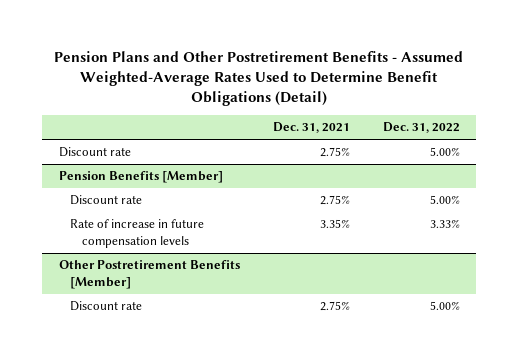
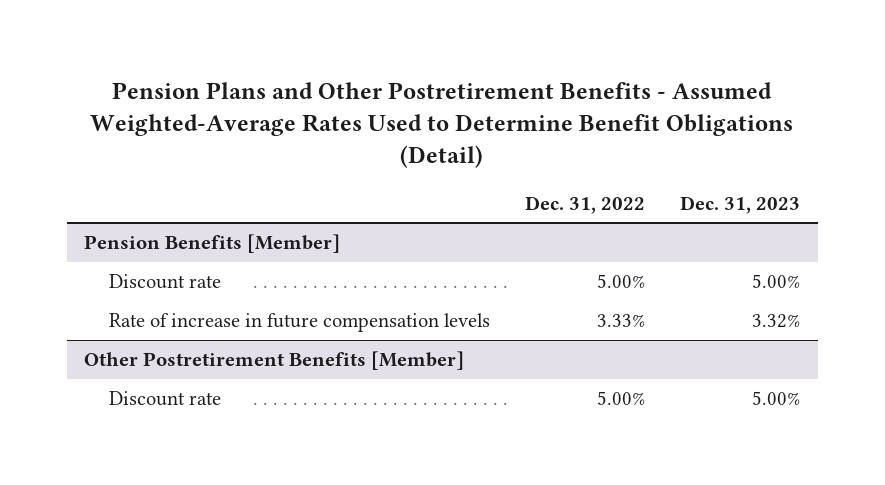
[272,122,350,134] Dec. 31, 2021 -> none
none -> [680,195,801,214] Dec. 31, 2023
[58,147,131,158] Discount rate -> none

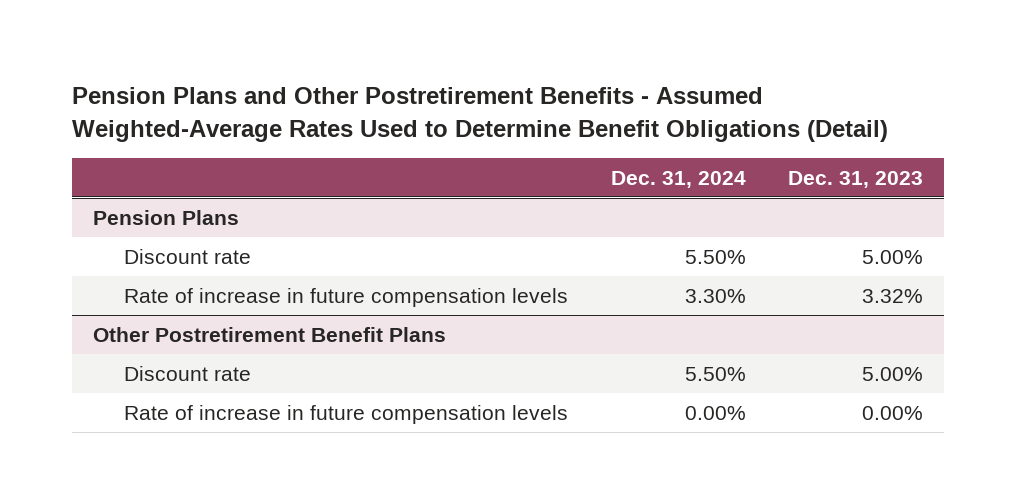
[525,195,646,214] Dec. 31, 2022 -> none
none -> [610,170,746,188] Dec. 31, 2024
[84,234,341,254] Pension Benefits [Member] -> [93,209,240,225] Pension Plans
[84,351,465,371] Other Postretirement Benefits [Member] -> [93,326,447,342] Other Postretirement Benefit Plans
none -> [124,404,569,424] Rate of increase in future compensation levels

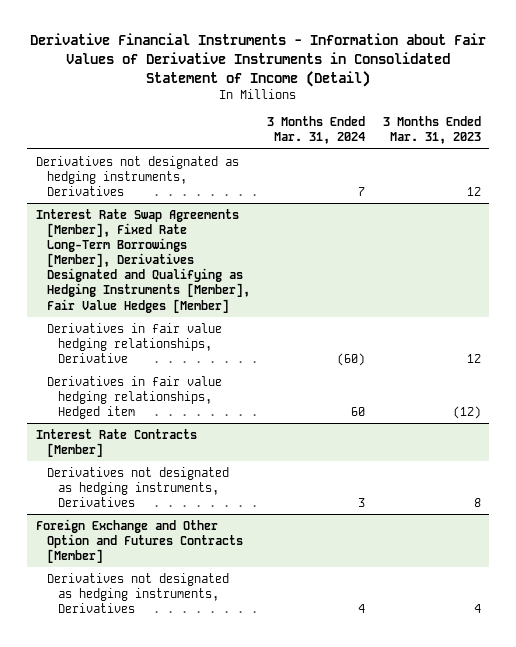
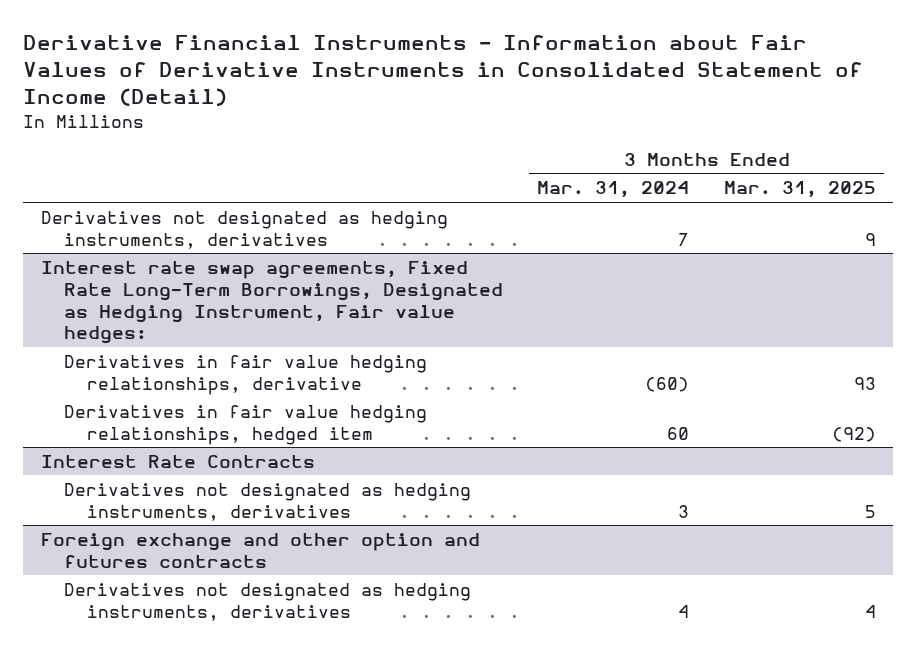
[382,116,481,145] 3 Months Ended Mar. 31, 2023 -> none
none -> [723,181,876,199] Mar. 31, 2025
[35,155,239,196] Derivatives not designated as hedging instruments, Derivatives -> [40,210,448,249] Derivatives not designated as hedging instruments, derivatives
[35,208,250,313] Interest Rate Swap Agreements [Member], Fixed Rate Long-Term Borrowings [Member], Derivatives Designated and Qualifying as Hedging Instruments [Member], Fair Value Hedges [Member] -> [40,260,503,345] Interest rate swap agreements, Fixed Rate Long-Term Borrowings, Designated as Hedging Instrument, Fair value hedges:
[46,322,222,363] Derivatives in fair value hedging relationships, Derivative -> [63,354,427,395] Derivatives in fair value hedging relationships, derivative
[46,375,222,419] Derivatives in fair value hedging relationships, Hedged item -> [63,404,427,445] Derivatives in fair value hedging relationships, hedged item
[35,428,197,457] Interest Rate Contracts [Member] -> [40,454,315,468] Interest Rate Contracts
[46,466,229,507] Derivatives not designated as hedging instruments, Derivatives -> [63,482,471,521] Derivatives not designated as hedging instruments, derivatives
[35,518,243,563] Foreign Exchange and Other Option and Futures Contracts [Member] -> [40,532,480,568] Foreign exchange and other option and futures contracts
[46,572,229,613] Derivatives not designated as hedging instruments, Derivatives -> [63,582,471,621] Derivatives not designated as hedging instruments, derivatives

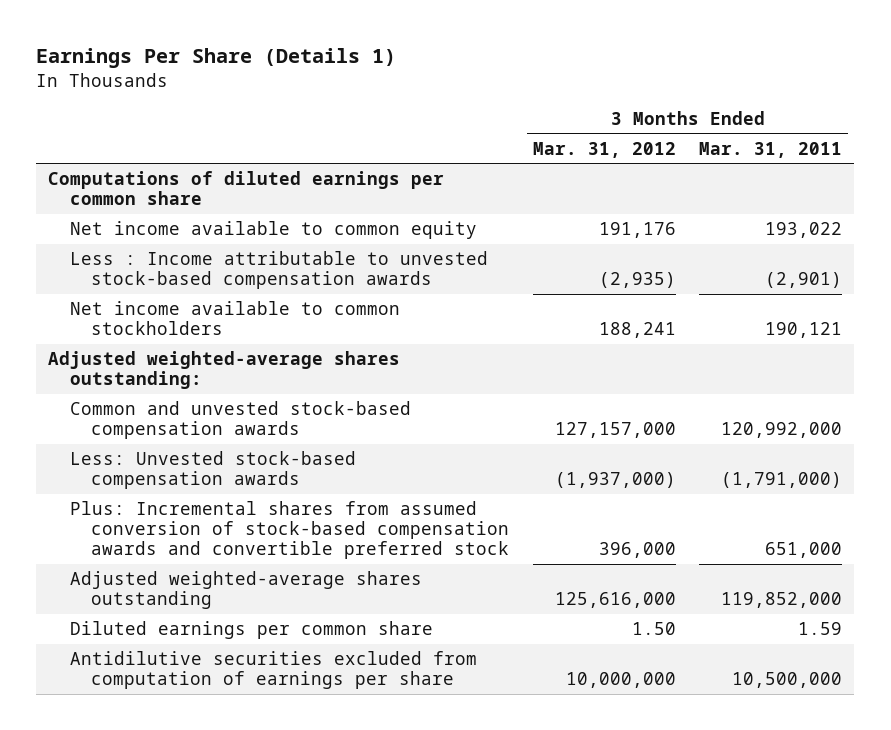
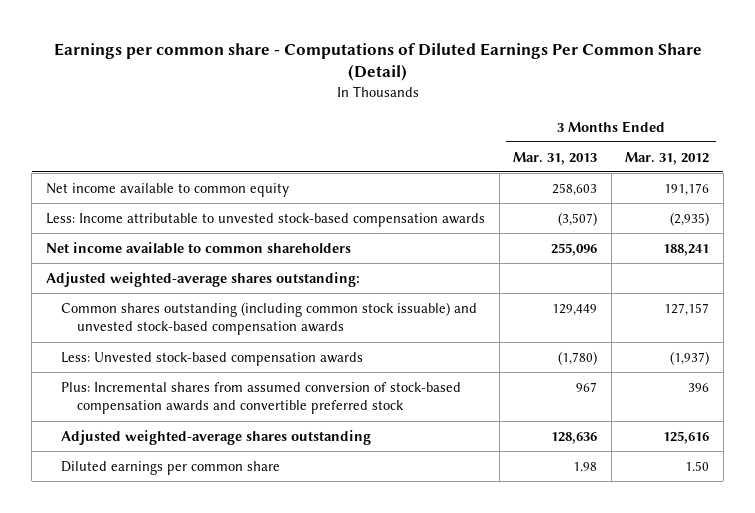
[36,48,397,69] Earnings Per Share (Details 1) -> [53,42,702,82] Earnings per common share - Computations of Diluted Earnings Per Common Share (Detail)
[699,141,843,158] Mar. 31, 2011 -> none
none -> [513,151,598,165] Mar. 31, 2013
[48,171,445,206] Computations of diluted earnings per common share -> none
[69,251,488,290] Less : Income attributable to unvested stock-based compensation awards -> [45,212,485,227] Less: Income attributable to unvested stock-based compensation awards
[69,301,400,336] Net income available to common stockholders -> [45,241,351,254] Net income available to common shareholders
[69,401,411,440] Common and unvested stock-based compensation awards -> [61,301,478,336] Common shares outstanding (including common stock issuable) and unvested stock-based compensation awards
[554,422,676,439] 127,157,000 -> [664,302,710,316] 127,157
[554,472,676,489] (1,937,000) -> [670,350,710,365] (1,937)
[598,542,676,559] 396,000 -> [688,382,710,392] 396
[554,592,676,609] 125,616,000 -> [663,430,710,444] 125,616
[69,651,477,690] Antidilutive securities excluded from computation of earnings per share -> none

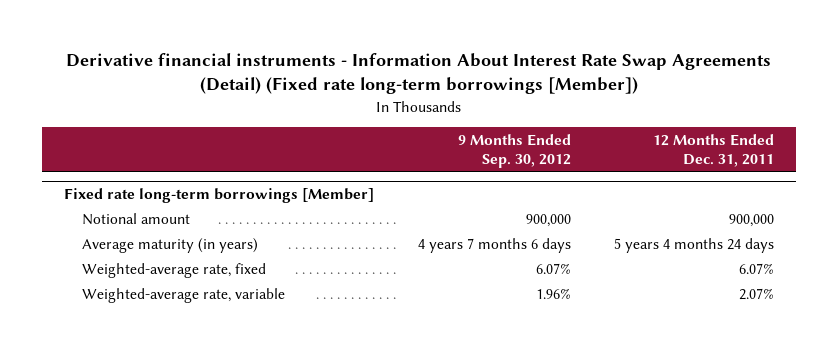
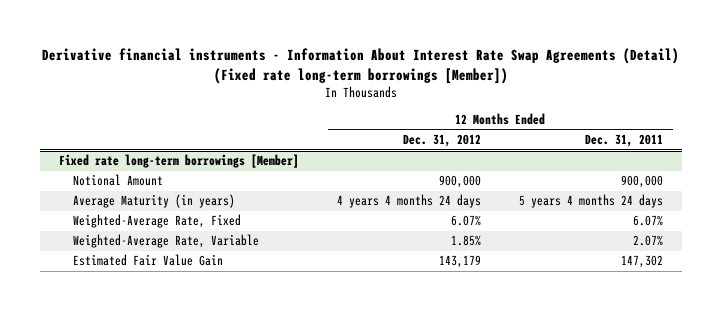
[457,134,571,168] 9 Months Ended Sep. 30, 2012 -> none
none -> [403,134,482,148] Dec. 31, 2012
[82,212,191,225] Notional amount -> [72,174,163,187] Notional Amount
[82,237,259,253] Average maturity (in years) -> [72,194,235,209] Average Maturity (in years)
[82,262,267,278] Weighted-average rate, fixed -> [72,214,241,229] Weighted-Average Rate, Fixed
[82,287,286,303] Weighted-average rate, variable -> [72,234,259,249] Weighted-Average Rate, Variable
none -> [72,254,223,267] Estimated Fair Value Gain

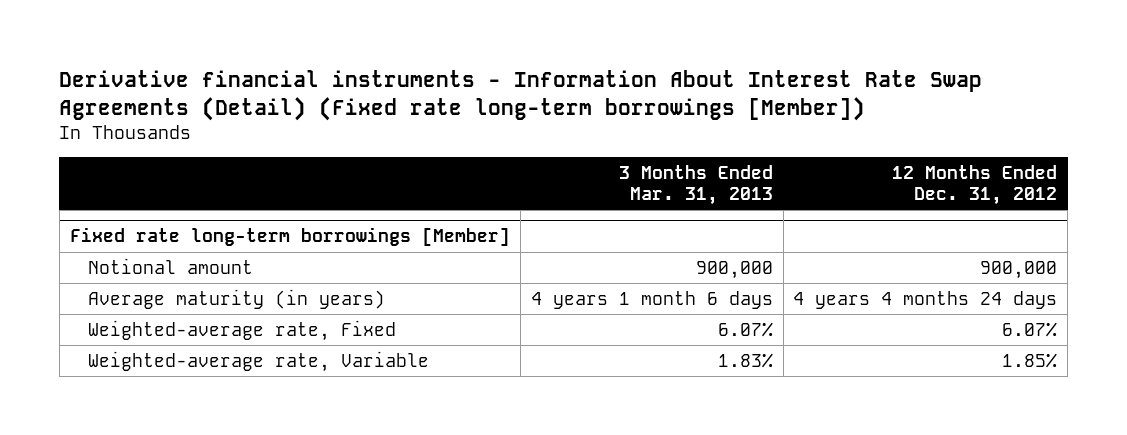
[585,134,664,148] Dec. 31, 2011 -> none
none -> [618,164,773,205] 3 Months Ended Mar. 31, 2013
[72,254,223,267] Estimated Fair Value Gain -> none
[72,174,163,187] Notional Amount -> [87,257,253,274] Notional amount
[72,194,235,209] Average Maturity (in years) -> [87,288,385,309] Average maturity (in years)
[72,214,241,229] Weighted-Average Rate, Fixed -> [87,319,396,341] Weighted-average rate, Fixed
[72,234,259,249] Weighted-Average Rate, Variable -> [87,350,429,372] Weighted-average rate, Variable

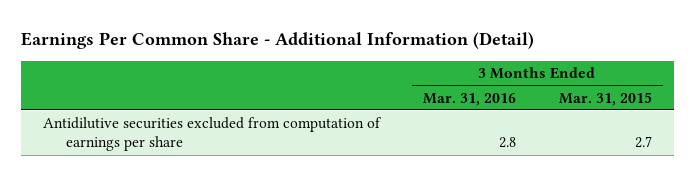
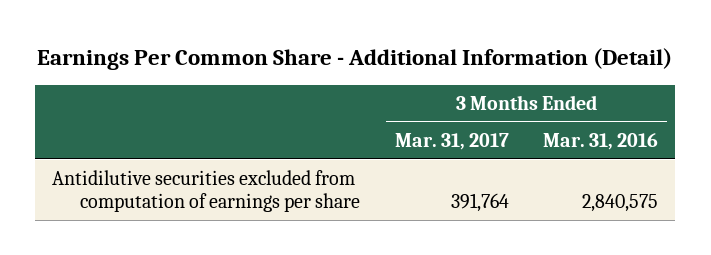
[558,91,652,106] Mar. 31, 2015 -> none
none -> [394,132,509,150] Mar. 31, 2017
[498,137,516,149] 2.8 -> [582,194,659,213] 2,840,575

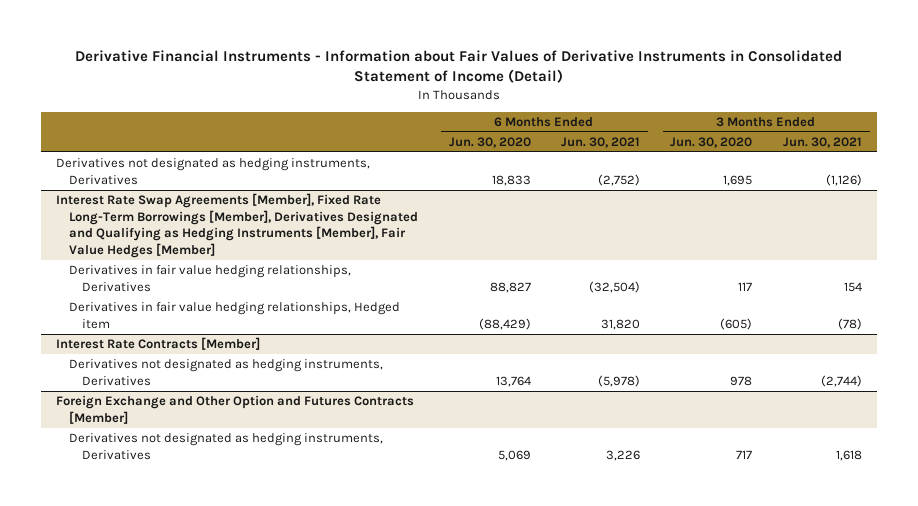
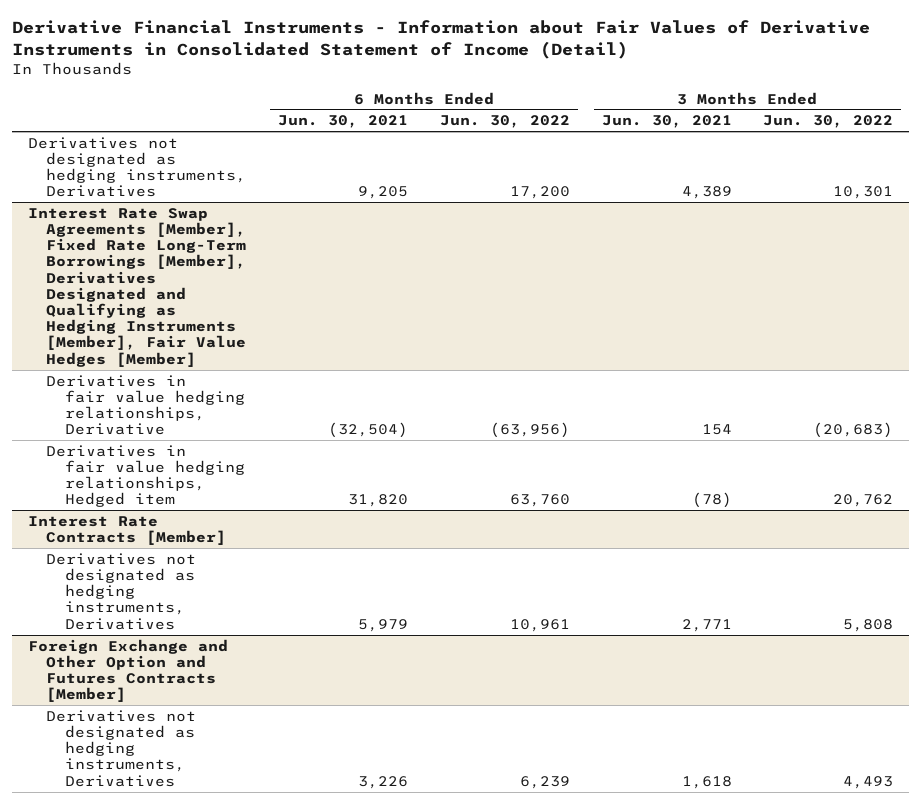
[448,136,531,148] Jun. 30, 2020 -> none
[670,136,753,148] Jun. 30, 2020 -> none
none -> [439,115,570,129] Jun. 30, 2022
none -> [763,115,894,129] Jun. 30, 2022
[598,173,641,186] (2,752) -> [357,186,408,200] 9,205
[825,173,862,186] (1,126) -> [681,186,732,200] 4,389
[69,265,352,292] Derivatives in fair value hedging relationships, Derivatives -> [46,374,245,436] Derivatives in fair value hedging relationships, Derivative
[598,374,641,387] (5,978) -> [357,618,408,632] 5,979
[820,374,862,387] (2,744) -> [681,618,732,632] 2,771

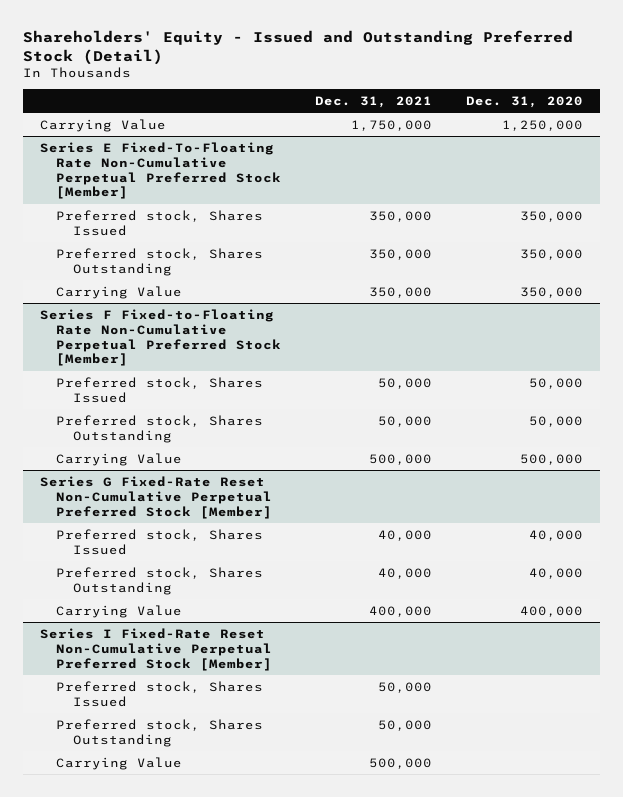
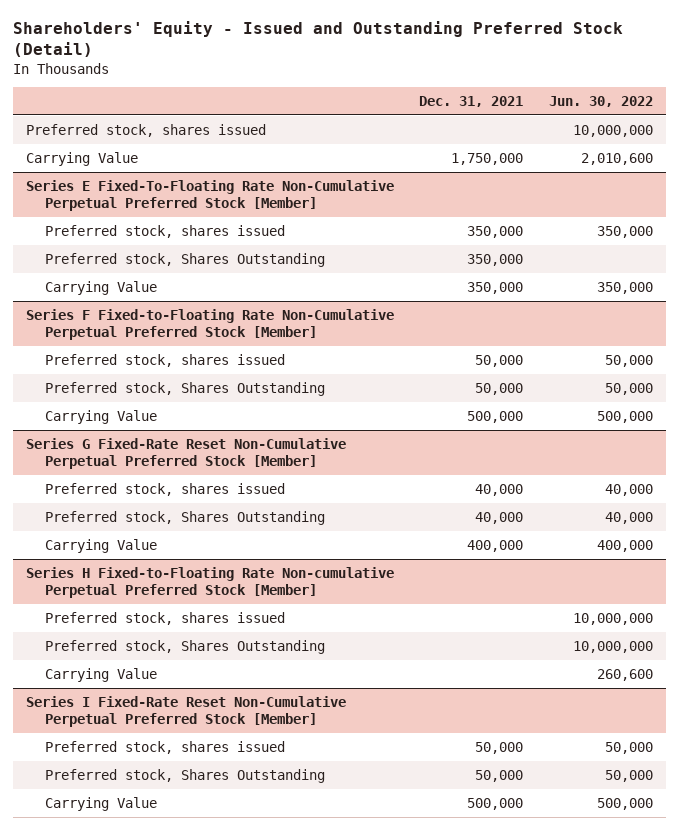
[466,96,584,109] Dec. 31, 2020 -> none
none -> [548,95,653,107] Jun. 30, 2022
none -> [25,123,266,137] Preferred stock, shares issued
[56,209,264,236] Preferred stock, Shares Issued -> [45,224,286,238] Preferred stock, shares issued
[56,376,264,403] Preferred stock, Shares Issued -> [45,353,286,367] Preferred stock, shares issued
[56,528,264,555] Preferred stock, Shares Issued -> [45,482,286,496] Preferred stock, shares issued
none -> [25,566,394,599] Series H Fixed-to-Floating Rate Non-cumulative Perpetual Preferred Stock [Member]
none -> [45,611,286,625] Preferred stock, shares issued
none -> [45,639,326,654] Preferred stock, Shares Outstanding
none -> [45,667,158,682] Carrying Value
[56,680,264,707] Preferred stock, Shares Issued -> [45,740,286,754] Preferred stock, shares issued

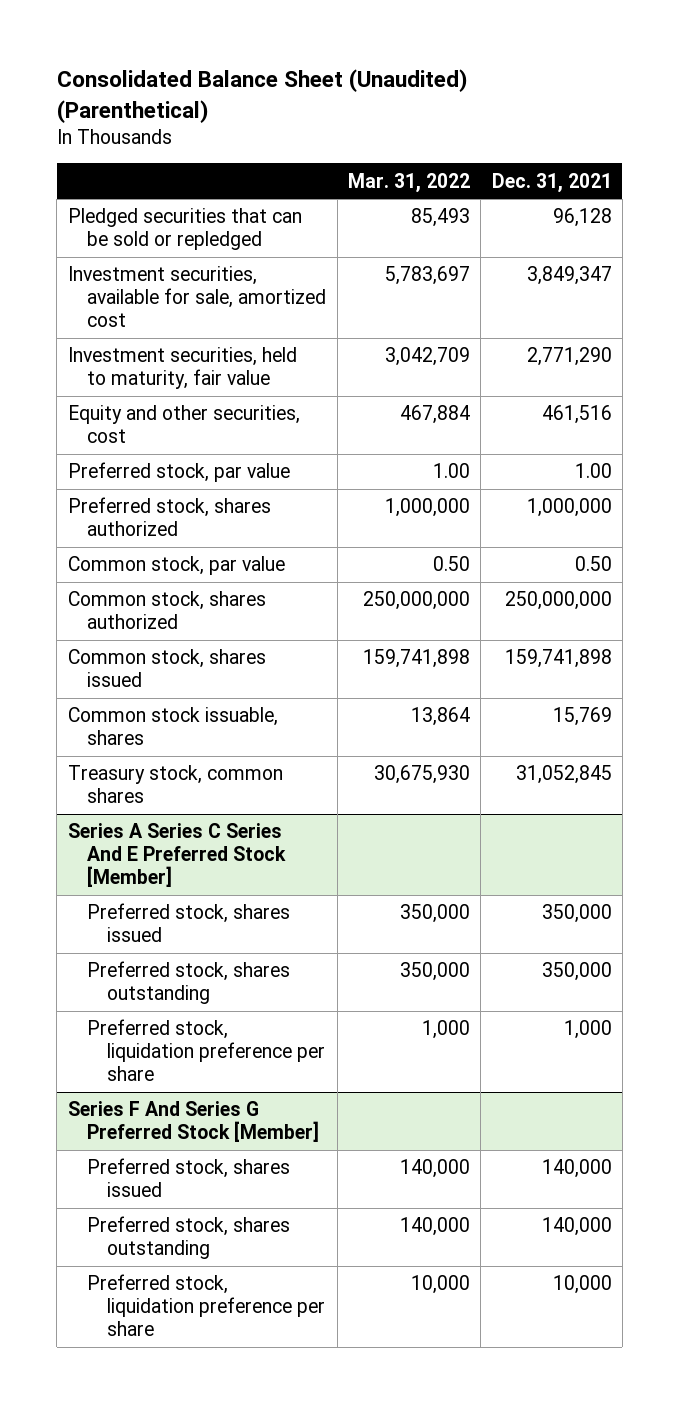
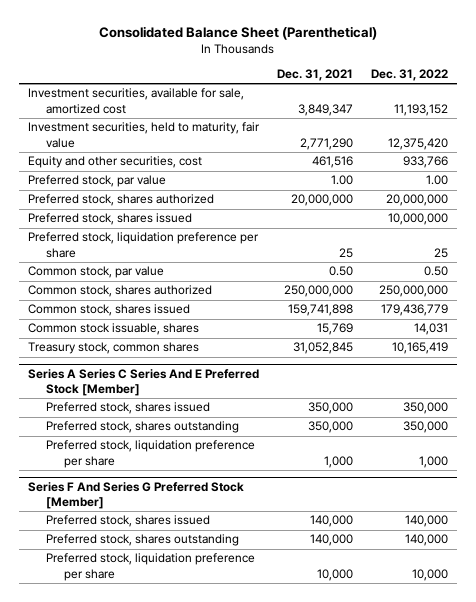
[56,69,467,123] Consolidated Balance Sheet (Unaudited) (Parenthetical) -> [98,26,377,41] Consolidated Balance Sheet (Parenthetical)
[347,172,470,193] Mar. 31, 2022 -> none
none -> [370,69,448,82] Dec. 31, 2022
[67,208,302,251] Pledged securities that can be sold or repledged -> none
[526,498,612,518] 1,000,000 -> [290,194,353,207] 20,000,000
none -> [27,213,192,226] Preferred stock, shares issued
none -> [27,232,259,258] Preferred stock, liquidation preference per share

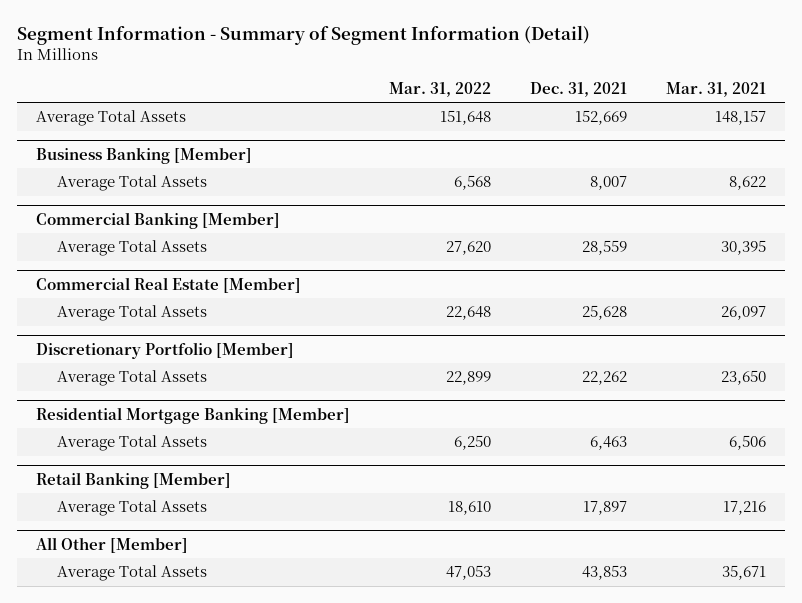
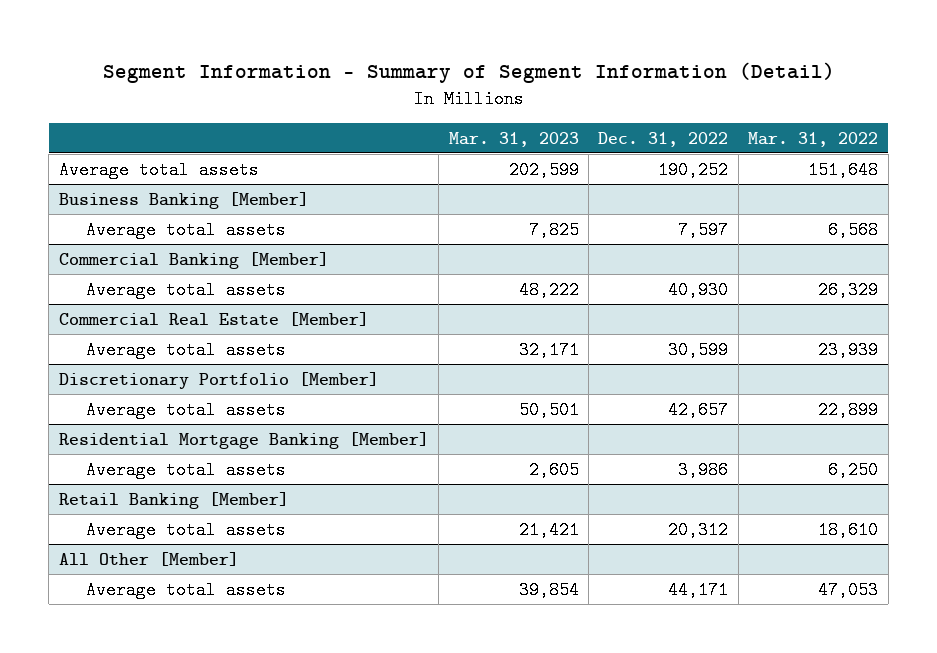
[530,81,628,97] Dec. 31, 2021 -> none
[665,81,766,97] Mar. 31, 2021 -> none
none -> [448,131,579,147] Mar. 31, 2023
none -> [598,131,729,147] Dec. 31, 2022
[36,110,187,127] Average Total Assets -> [58,160,259,179] Average total assets
[56,175,207,192] Average Total Assets -> [86,220,287,239] Average total assets
[56,240,207,257] Average Total Assets -> [86,280,287,299] Average total assets
[446,241,492,256] 27,620 -> [818,280,879,299] 26,329
[56,305,207,322] Average Total Assets -> [86,340,287,359] Average total assets
[446,306,492,321] 22,648 -> [818,340,879,359] 23,939
[56,370,207,387] Average Total Assets -> [86,400,287,419] Average total assets
[56,435,207,452] Average Total Assets -> [86,460,287,479] Average total assets
[56,500,207,517] Average Total Assets -> [86,520,287,539] Average total assets
[56,565,207,582] Average Total Assets -> [86,580,287,599] Average total assets

